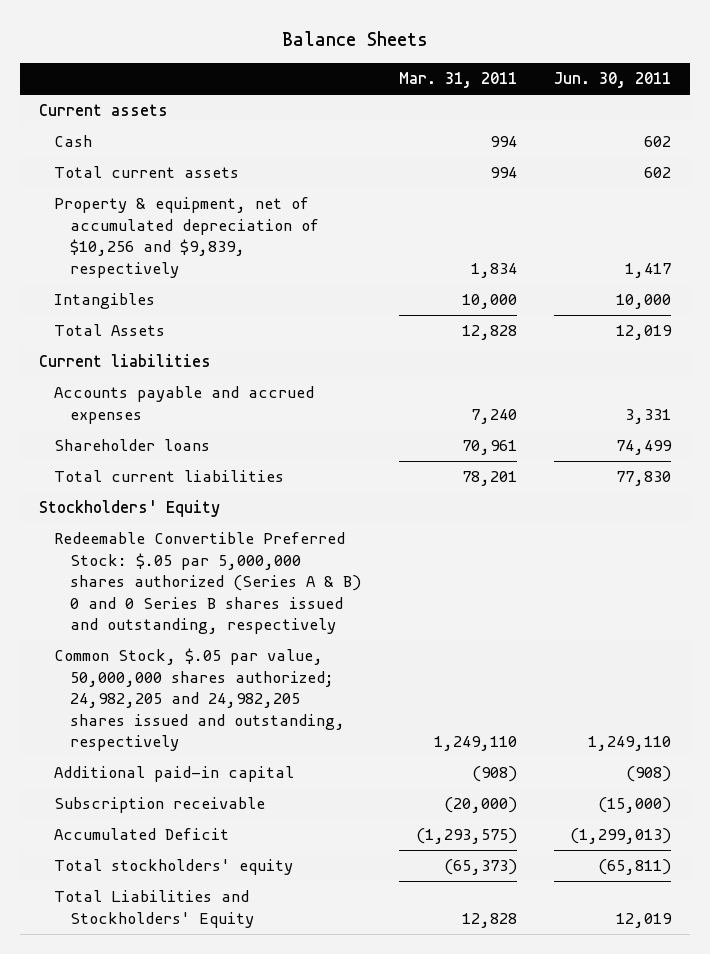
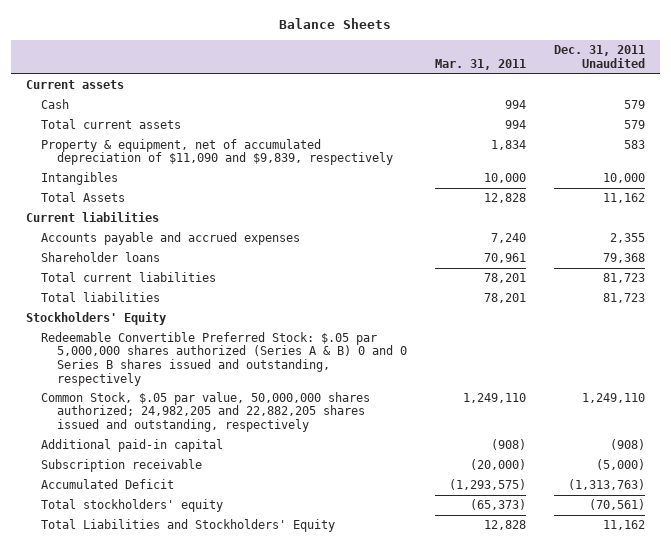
[554,72,672,89] Jun. 30, 2011 -> none
none -> [554,45,646,68] Dec. 31, 2011 Unaudited
[54,197,319,278] Property & equipment, net of accumulated depreciation of $10,256 and $9,839, respectively -> [41,138,393,166] Property & equipment, net of accumulated depreciation of $11,090 and $9,839, respectively
none -> [41,291,161,302] Total liabilities
[54,648,345,752] Common Stock, $.05 par value, 50,000,000 shares authorized; 24,982,205 and 24,982,205 shares issued and outstanding, respectively -> [41,391,371,433] Common Stock, $.05 par value, 50,000,000 shares authorized; 24,982,205 and 22,882,205 shares issued and outstanding, respectively

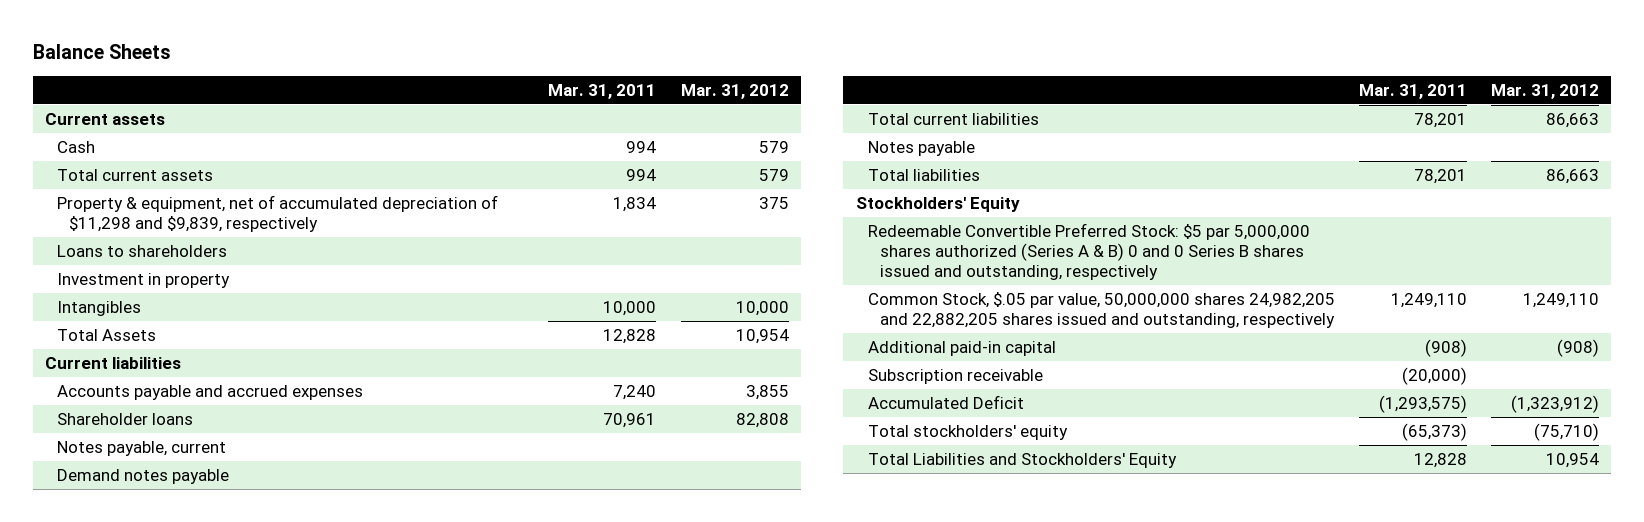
[554,45,646,68] Dec. 31, 2011 Unaudited -> none
none -> [680,83,789,99] Mar. 31, 2012
[41,138,393,166] Property & equipment, net of accumulated depreciation of $11,090 and $9,839, respectively -> [57,194,499,232] Property & equipment, net of accumulated depreciation of $11,298 and $9,839, respectively
none -> [57,244,228,257] Loans to shareholders
none -> [57,272,231,288] Investment in property
none -> [57,440,227,456] Notes payable, current
none -> [57,468,230,484] Demand notes payable
none -> [867,140,975,156] Notes payable
[41,331,407,386] Redeemable Convertible Preferred Stock: $.05 par 5,000,000 shares authorized (Series A & B) 0 and 0 Series B shares issued and outstanding, respectively -> [867,222,1310,280] Redeemable Convertible Preferred Stock: $5 par 5,000,000 shares authorized (Series A & B) 0 and 0 Series B shares issued and outstanding, respectively
[41,391,371,433] Common Stock, $.05 par value, 50,000,000 shares authorized; 24,982,205 and 22,882,205 shares issued and outstanding, respectively -> [867,291,1335,328] Common Stock, $.05 par value, 50,000,000 shares 24,982,205 and 22,882,205 shares issued and outstanding, respectively

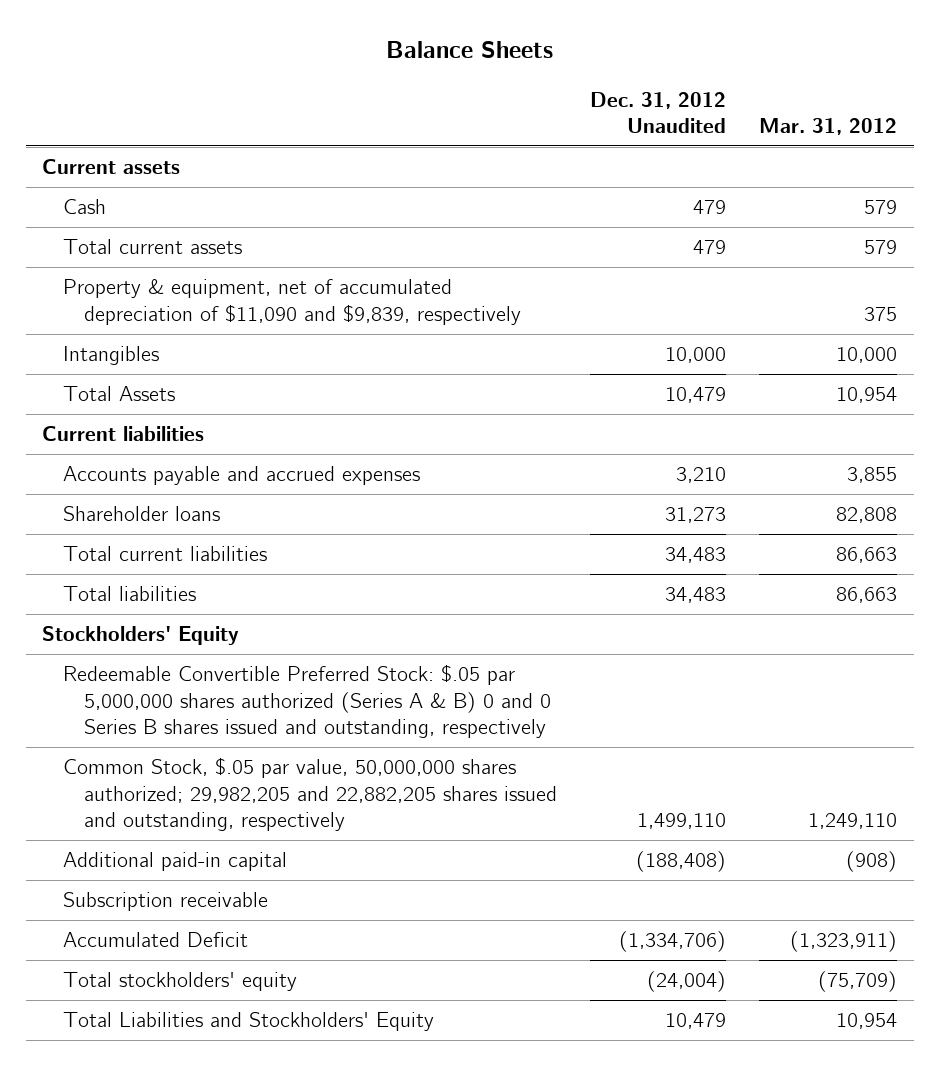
[548,83,657,99] Mar. 31, 2011 -> none
none -> [590,91,727,134] Dec. 31, 2012 Unaudited
[57,244,228,257] Loans to shareholders -> none
[57,272,231,288] Investment in property -> none
[57,194,499,232] Property & equipment, net of accumulated depreciation of $11,298 and $9,839, respectively -> [63,279,522,325] Property & equipment, net of accumulated depreciation of $11,090 and $9,839, respectively
[57,440,227,456] Notes payable, current -> none
[57,468,230,484] Demand notes payable -> none
[867,140,975,156] Notes payable -> none
[867,222,1310,280] Redeemable Convertible Preferred Stock: $5 par 5,000,000 shares authorized (Series A & B) 0 and 0 Series B shares issued and outstanding, respectively -> [63,664,552,739] Redeemable Convertible Preferred Stock: $.05 par 5,000,000 shares authorized (Series A & B) 0 and 0 Series B shares issued and outstanding, respectively
[867,291,1335,328] Common Stock, $.05 par value, 50,000,000 shares 24,982,205 and 22,882,205 shares issued and outstanding, respectively -> [63,757,558,832] Common Stock, $.05 par value, 50,000,000 shares authorized; 29,982,205 and 22,882,205 shares issued and outstanding, respectively
[1511,394,1600,413] (1,323,912) -> [790,931,898,953] (1,323,911)
[1534,422,1600,441] (75,710) -> [818,971,898,993] (75,709)

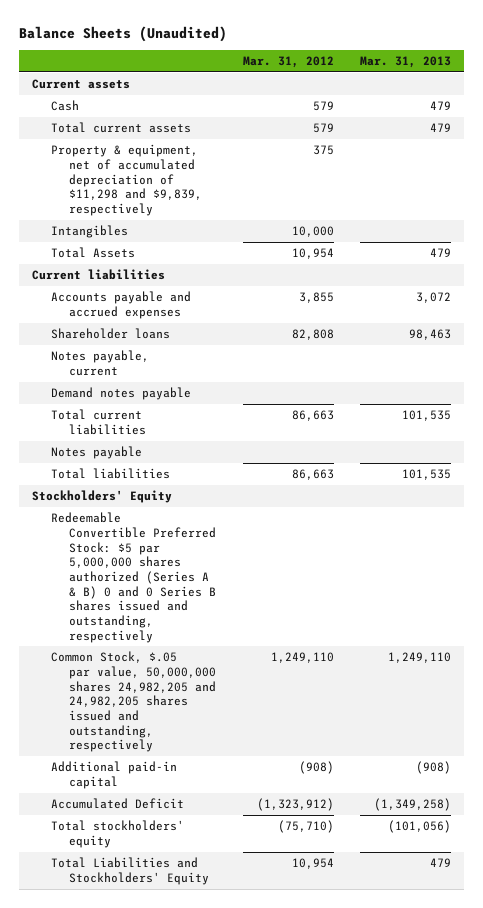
[385,41,553,59] Balance Sheets -> [19,25,228,42] Balance Sheets (Unaudited)
[590,91,727,134] Dec. 31, 2012 Unaudited -> none
none -> [360,55,452,68] Mar. 31, 2013
[63,279,522,325] Property & equipment, net of accumulated depreciation of $11,090 and $9,839, respectively -> [50,144,203,216] Property & equipment, net of accumulated depreciation of $11,298 and $9,839, respectively
none -> [50,350,149,376] Notes payable, current
none -> [50,387,191,401] Demand notes payable
none -> [50,446,142,460] Notes payable
[63,664,552,739] Redeemable Convertible Preferred Stock: $.05 par 5,000,000 shares authorized (Series A & B) 0 and 0 Series B shares issued and outstanding, respectively -> [50,512,217,643] Redeemable Convertible Preferred Stock: $5 par 5,000,000 shares authorized (Series A & B) 0 and 0 Series B shares issued and outstanding, respectively
[63,757,558,832] Common Stock, $.05 par value, 50,000,000 shares authorized; 29,982,205 and 22,882,205 shares issued and outstanding, respectively -> [50,651,217,753] Common Stock, $.05 par value, 50,000,000 shares 24,982,205 and 24,982,205 shares issued and outstanding, respectively
[63,892,269,912] Subscription receivable -> none
[790,931,898,953] (1,323,911) -> [256,798,334,812] (1,323,912)
[818,971,898,993] (75,709) -> [277,820,334,834] (75,710)

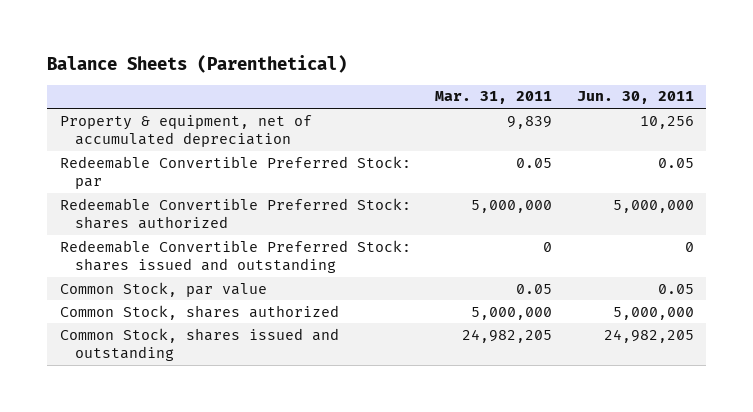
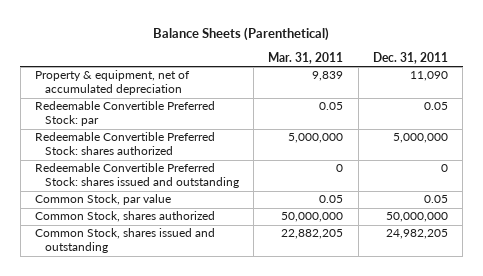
[576,91,694,105] Jun. 30, 2011 -> none
none -> [372,51,448,64] Dec. 31, 2011
[471,306,553,320] 5,000,000 -> [281,212,344,223] 50,000,000
[462,328,553,343] 24,982,205 -> [281,229,344,240] 22,882,205

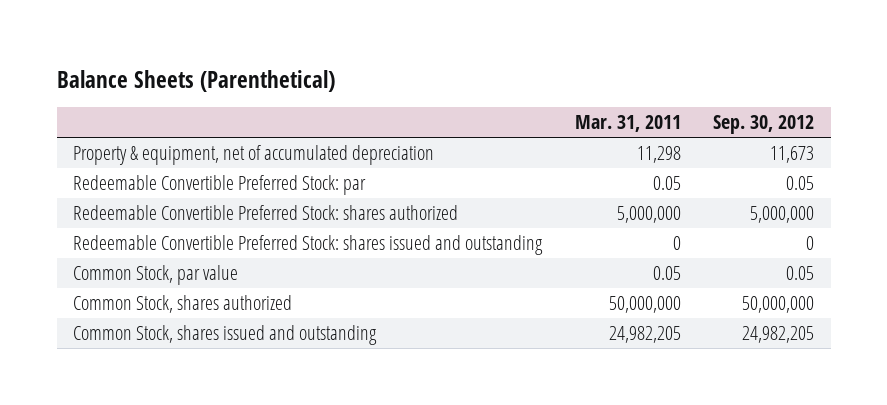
[372,51,448,64] Dec. 31, 2011 -> none
none -> [713,115,815,135] Sep. 30, 2012
[312,71,344,82] 9,839 -> [636,145,681,163] 11,298
[281,229,344,240] 22,882,205 -> [608,325,681,343] 24,982,205

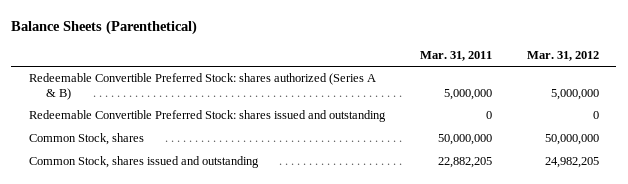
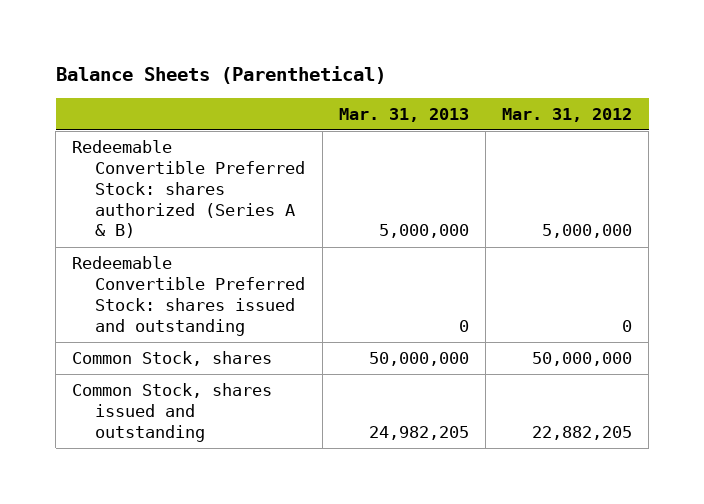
[419,51,492,62] Mar. 31, 2011 -> none
none -> [338,107,469,122] Mar. 31, 2013
[544,157,599,169] 24,982,205 -> [531,425,632,440] 22,882,205

